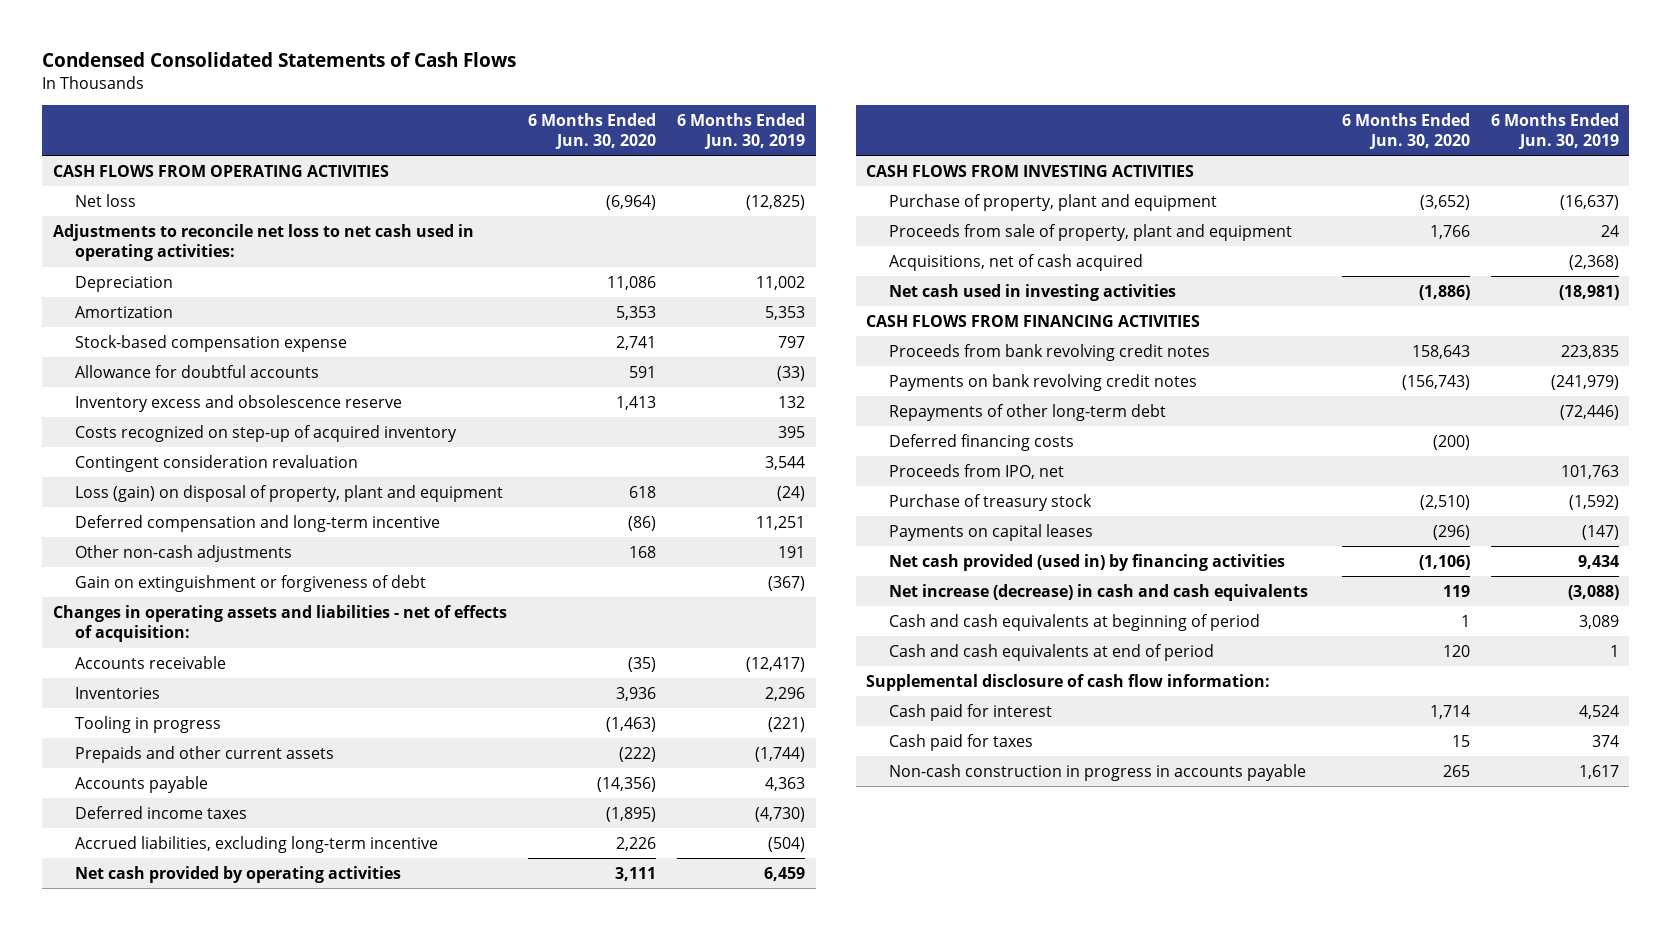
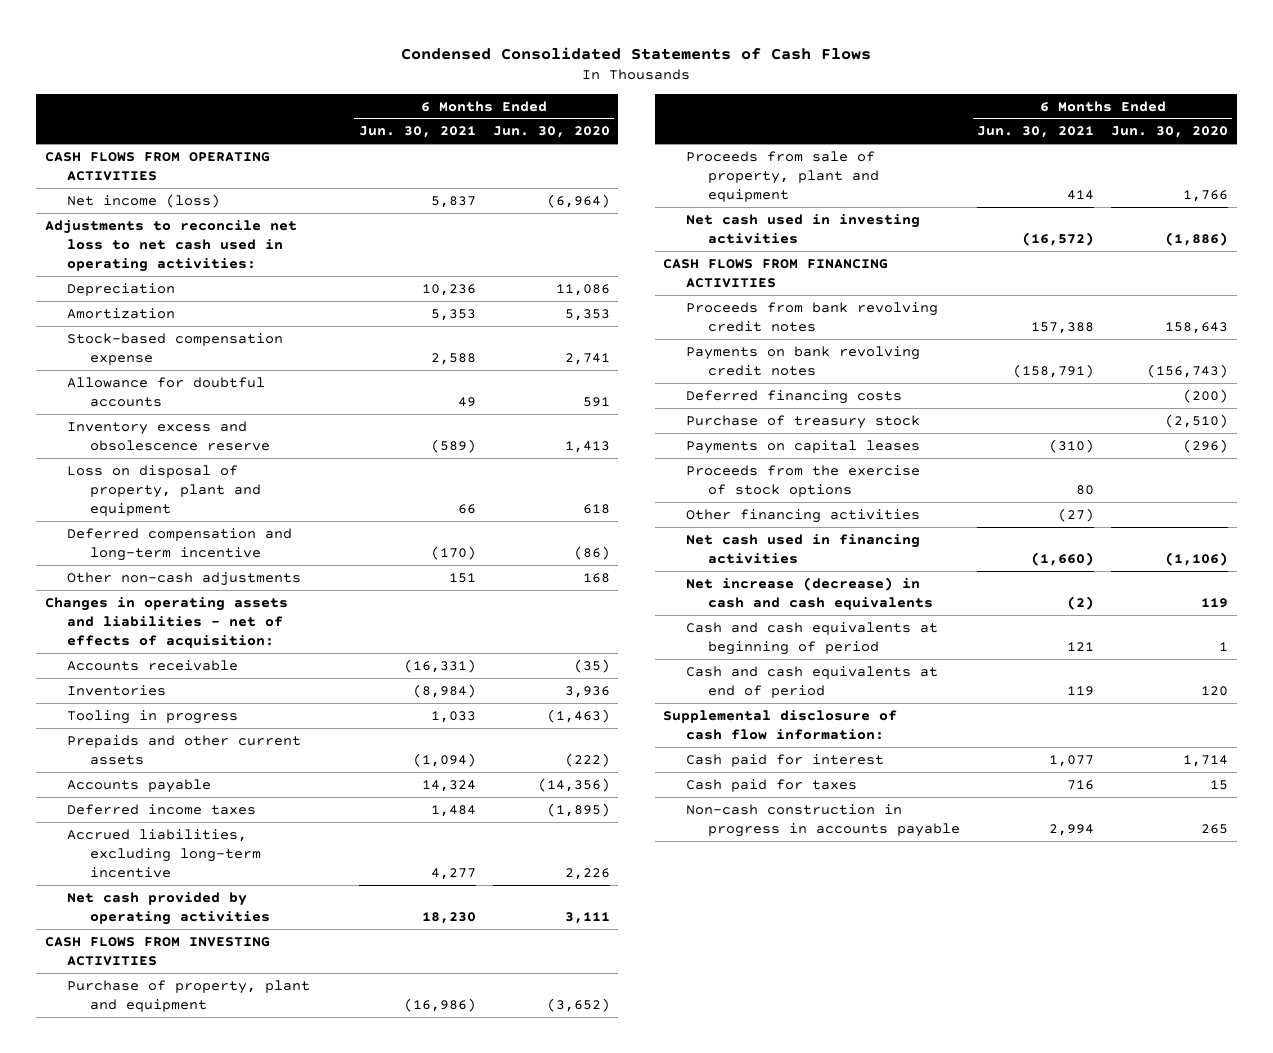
[676,112,805,149] 6 Months Ended Jun. 30, 2019 -> none
none -> [358,126,476,139] Jun. 30, 2021
[75,193,137,207] Net loss -> [67,193,221,208] Net income (loss)
[75,424,458,442] Costs recognized on step-up of acquired inventory -> none
[75,454,359,472] Contingent consideration revaluation -> none
[75,484,504,502] Loss (gain) on disposal of property, plant and equipment -> [67,464,261,516] Loss on disposal of property, plant and equipment
[75,574,427,592] Gain on extinguishment or forgiveness of debt -> none
[889,253,1144,271] Acquisitions, net of cash acquired -> none
[889,403,1167,421] Repayments of other long-term debt -> none
[889,463,1065,479] Proceeds from IPO, net -> none
none -> [685,464,920,497] Proceeds from the exercise of stock options
none -> [685,508,920,523] Other financing activities
[889,553,1286,571] Net cash provided (used in) by financing activities -> [685,533,920,564] Net cash used in financing activities

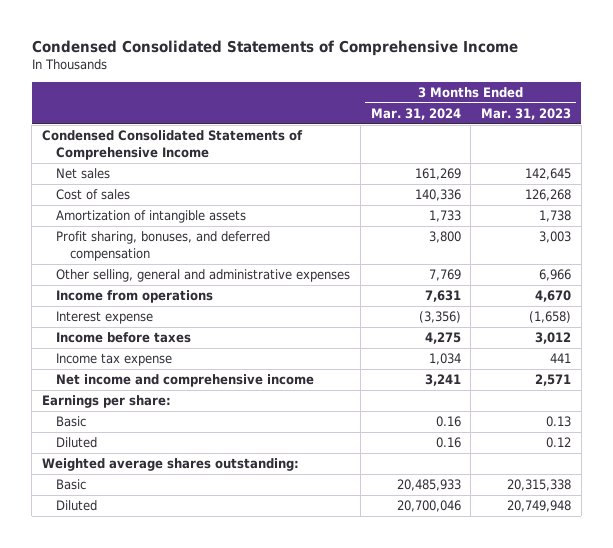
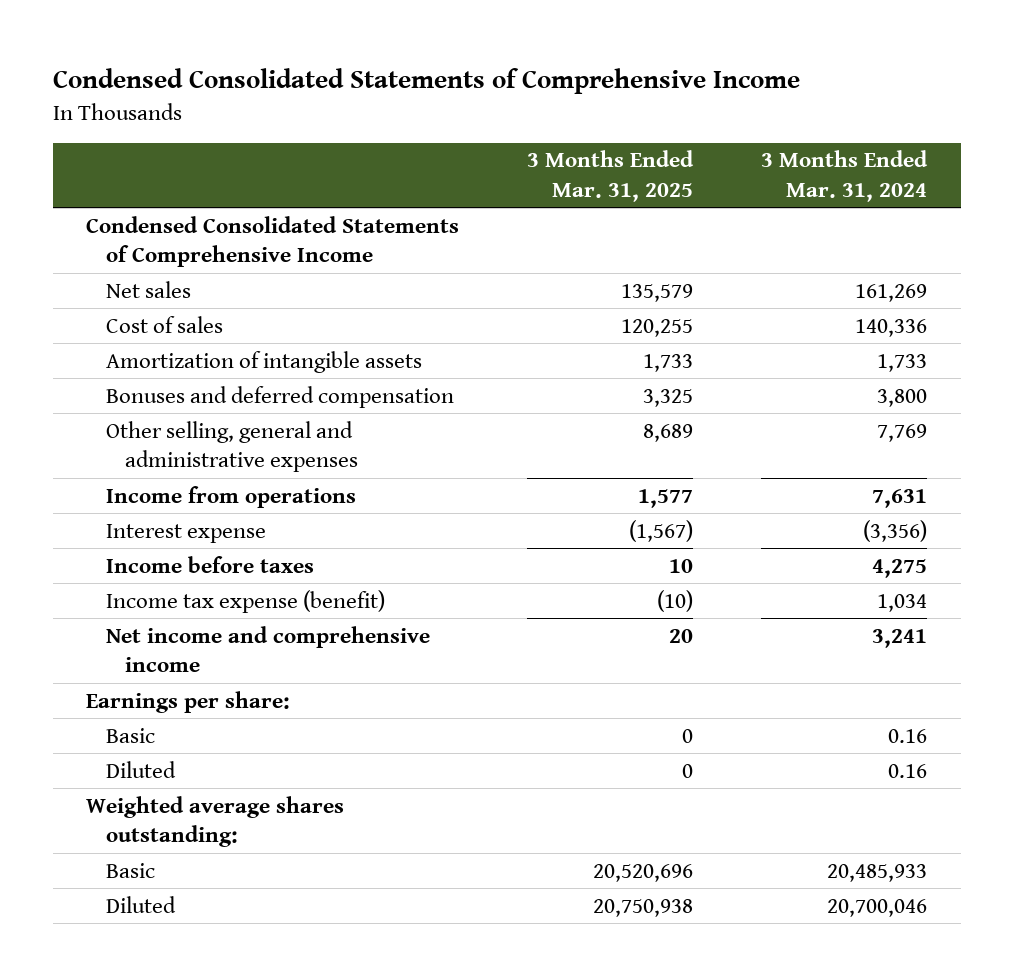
[481,108,572,121] Mar. 31, 2023 -> none
none -> [527,150,695,202] 3 Months Ended Mar. 31, 2025
[56,231,271,261] Profit sharing, bonuses, and deferred compensation -> [105,385,454,408] Bonuses and deferred compensation
[56,353,173,367] Income tax expense -> [105,589,385,613] Income tax expense (benefit)

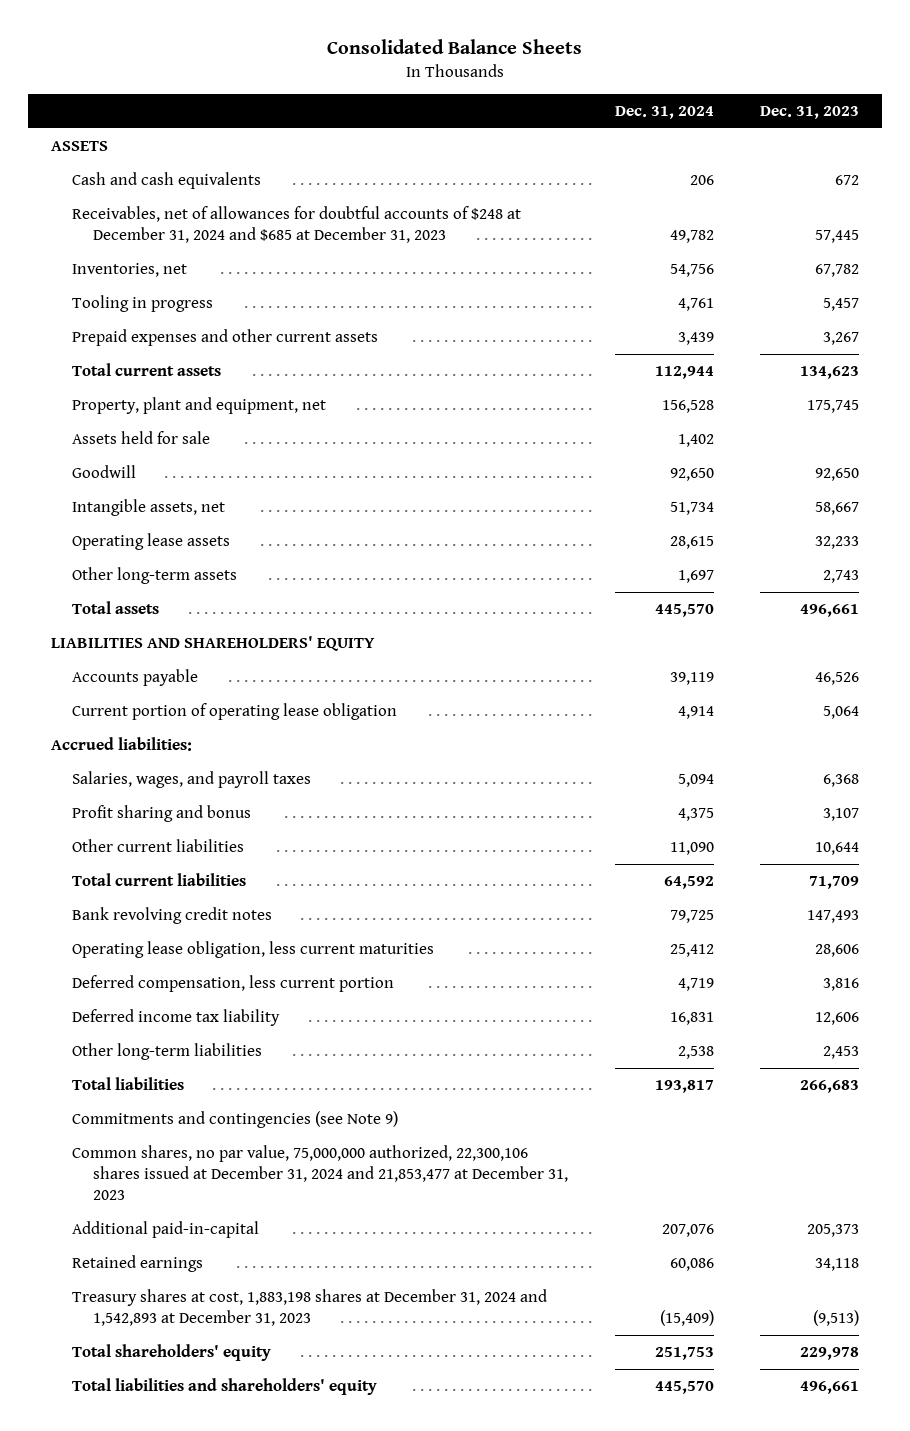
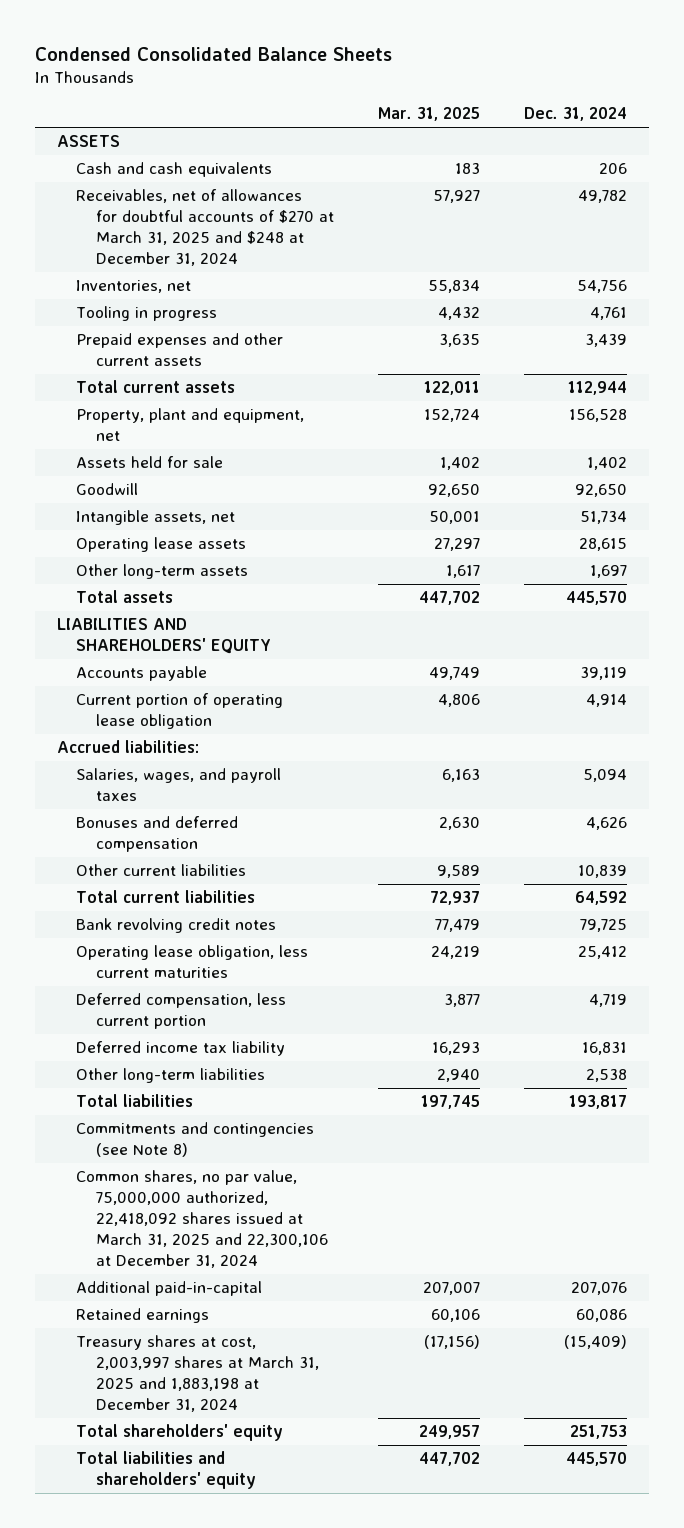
[327,38,583,54] Consolidated Balance Sheets -> [34,46,392,61] Condensed Consolidated Balance Sheets
[760,106,860,120] Dec. 31, 2023 -> none
none -> [378,107,481,122] Mar. 31, 2025
[72,206,522,244] Receivables, net of allowances for doubtful accounts of $248 at December 31, 2024 and $685 at December 31, 2023 -> [76,189,335,266] Receivables, net of allowances for doubtful accounts of $270 at March 31, 2025 and $248 at December 31, 2024
[72,805,252,823] Profit sharing and bonus -> [76,816,239,853] Bonuses and deferred compensation
[677,808,714,822] 4,375 -> [586,817,628,831] 4,626
[669,842,714,856] 11,090 -> [578,865,628,879] 10,839
[72,1111,399,1129] Commitments and contingencies (see Note 9) -> [76,1122,315,1158] Commitments and contingencies (see Note 8)
[72,1145,569,1201] Common shares, no par value, 75,000,000 authorized, 22,300,106 shares issued at December 31, 2024 and 21,853,477 at December 31, 2023 -> [76,1170,329,1268] Common shares, no par value, 75,000,000 authorized, 22,418,092 shares issued at March 31, 2025 and 22,300,106 at December 31, 2024
[72,1289,548,1327] Treasury shares at cost, 1,883,198 shares at December 31, 2024 and 1,542,893 at December 31, 2023 -> [76,1335,320,1412] Treasury shares at cost, 2,003,997 shares at March 31, 2025 and 1,883,198 at December 31, 2024

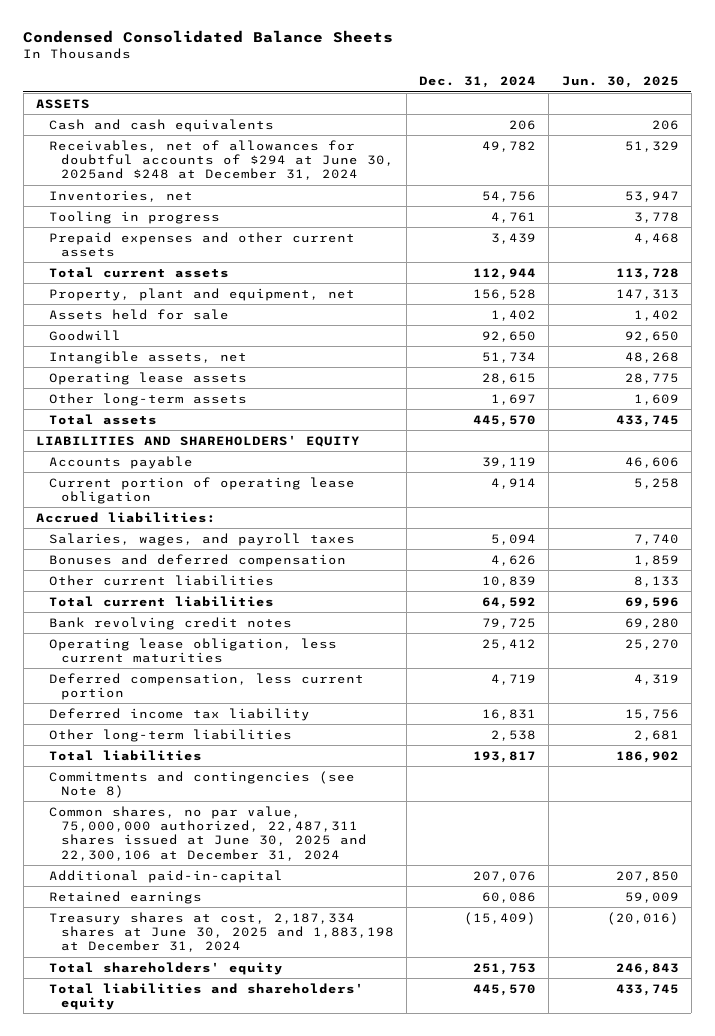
[378,107,481,122] Mar. 31, 2025 -> none
none -> [561,76,679,89] Jun. 30, 2025
[76,189,335,266] Receivables, net of allowances for doubtful accounts of $270 at March 31, 2025 and $248 at December 31, 2024 -> [48,139,395,181] Receivables, net of allowances for doubtful accounts of $294 at June 30, 2025and $248 at December 31, 2024
[76,1170,329,1268] Common shares, no par value, 75,000,000 authorized, 22,418,092 shares issued at March 31, 2025 and 22,300,106 at December 31, 2024 -> [48,805,368,861] Common shares, no par value, 75,000,000 authorized, 22,487,311 shares issued at June 30, 2025 and 22,300,106 at December 31, 2024
[76,1335,320,1412] Treasury shares at cost, 2,003,997 shares at March 31, 2025 and 1,883,198 at December 31, 2024 -> [48,911,395,953] Treasury shares at cost, 2,187,334 shares at June 30, 2025 and 1,883,198 at December 31, 2024

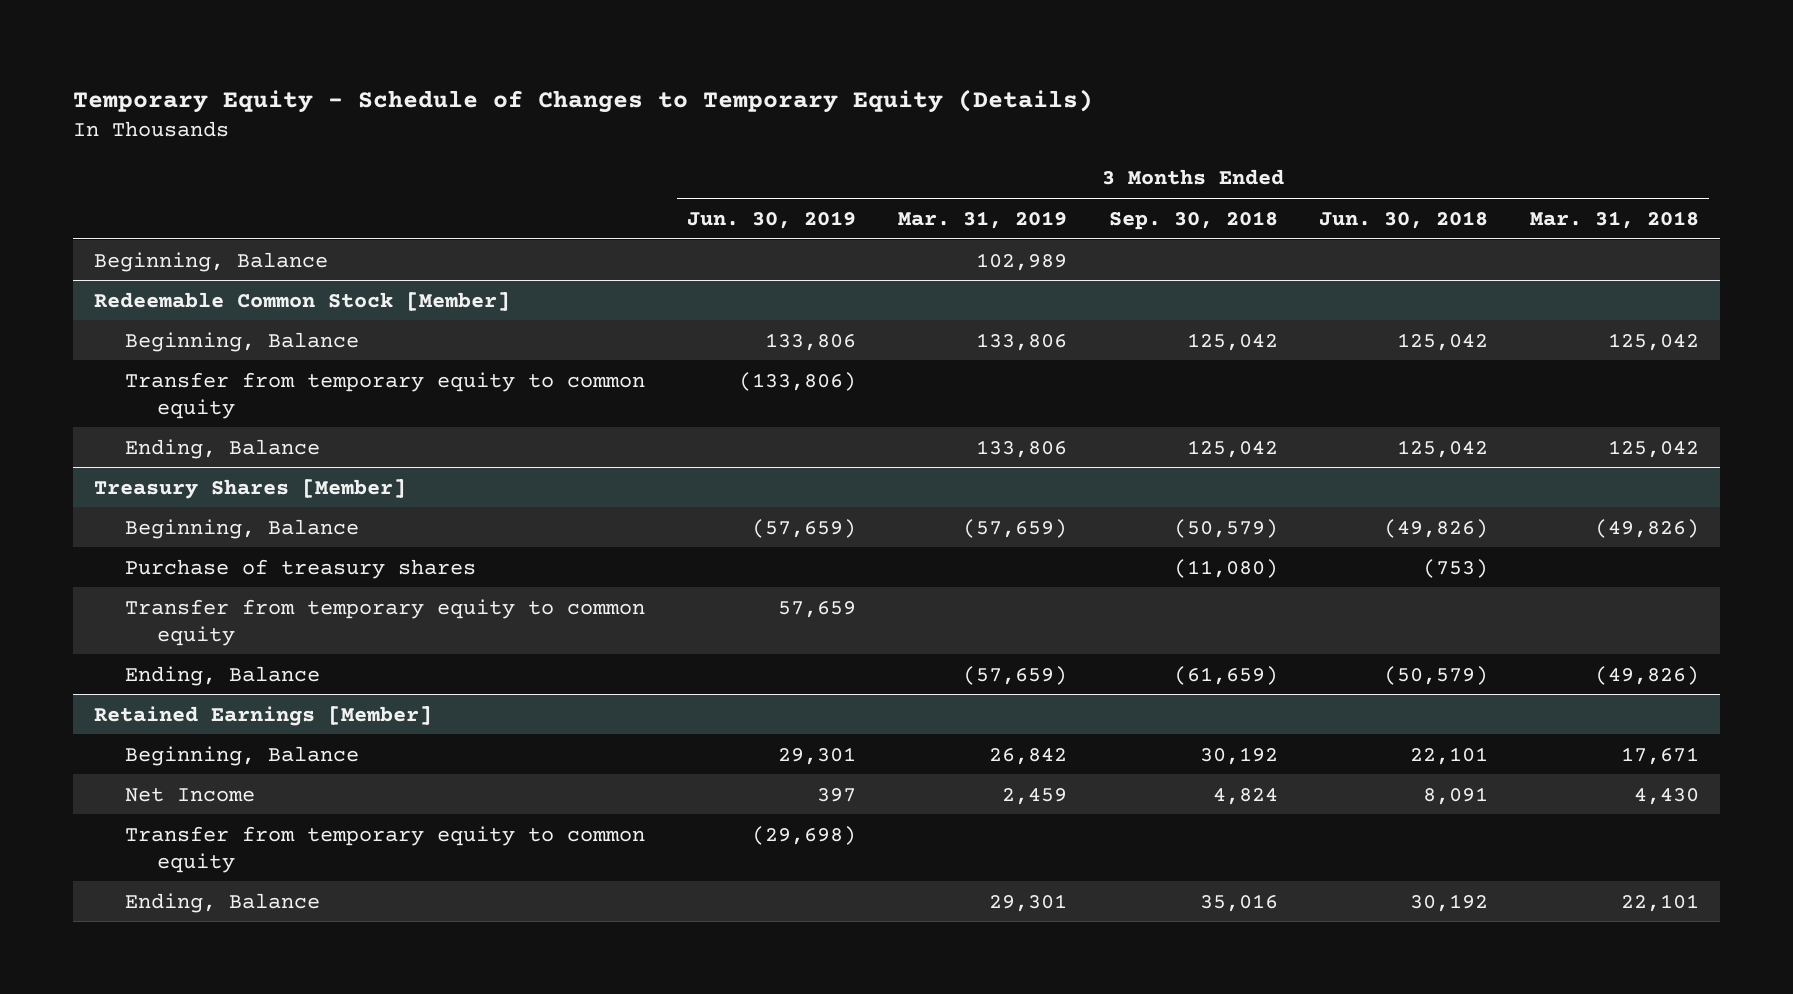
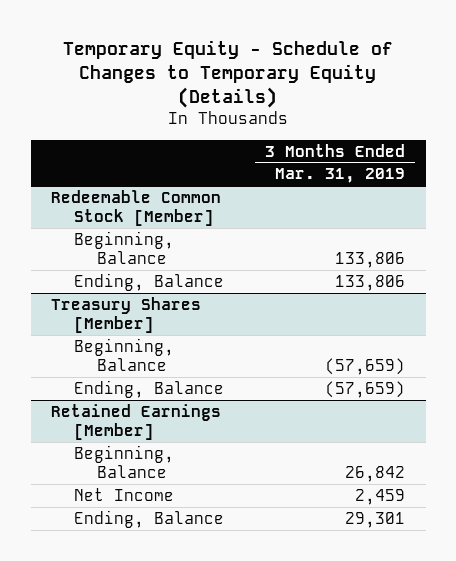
[687,210,857,229] Jun. 30, 2019 -> none
[1108,210,1278,230] Sep. 30, 2018 -> none
[1319,210,1489,229] Jun. 30, 2018 -> none
[1530,210,1700,229] Mar. 31, 2018 -> none
[93,251,328,272] Beginning, Balance -> none
[125,371,646,419] Transfer from temporary equity to common equity -> none
[125,558,477,579] Purchase of treasury shares -> none
[125,598,646,646] Transfer from temporary equity to common equity -> none
[125,825,646,873] Transfer from temporary equity to common equity -> none

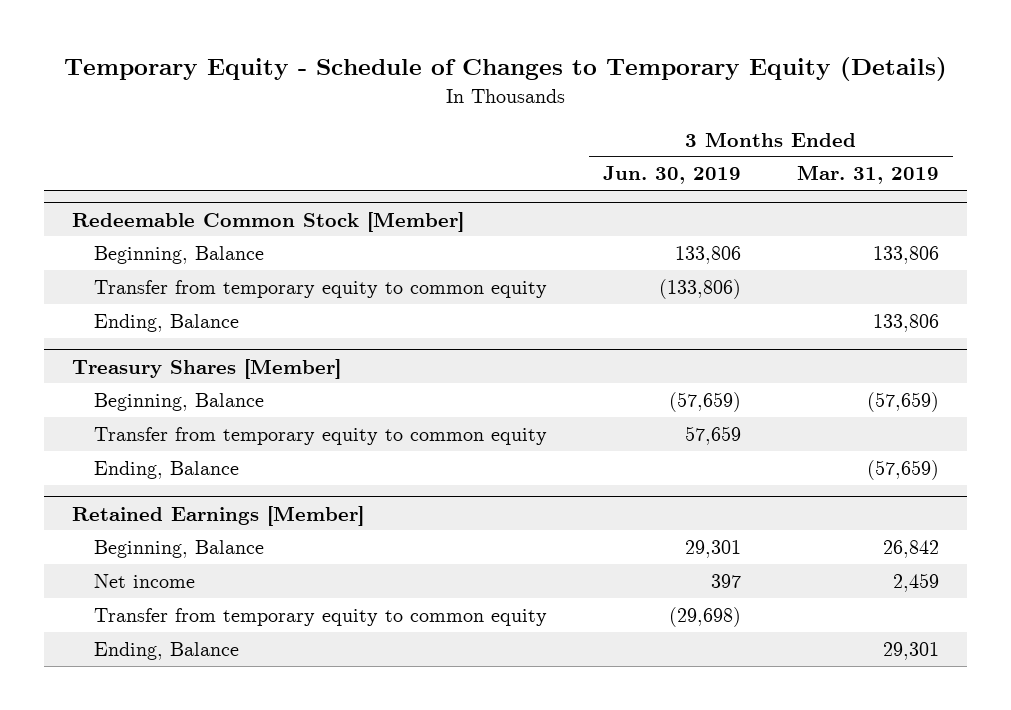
none -> [603,166,742,185] Jun. 30, 2019
none -> [94,279,548,298] Transfer from temporary equity to common equity
none -> [94,426,548,445] Transfer from temporary equity to common equity
[73,487,174,501] Net Income -> [94,573,196,588] Net income
none -> [94,607,548,626] Transfer from temporary equity to common equity

